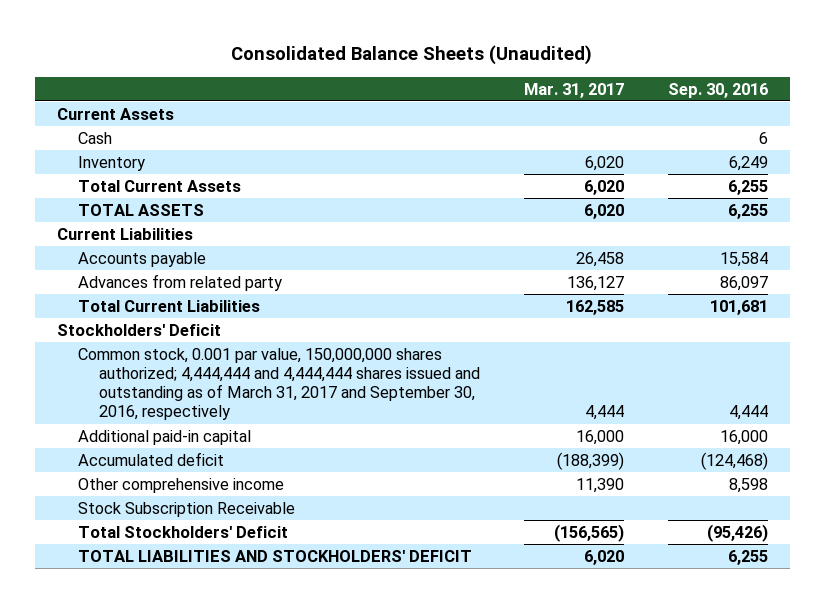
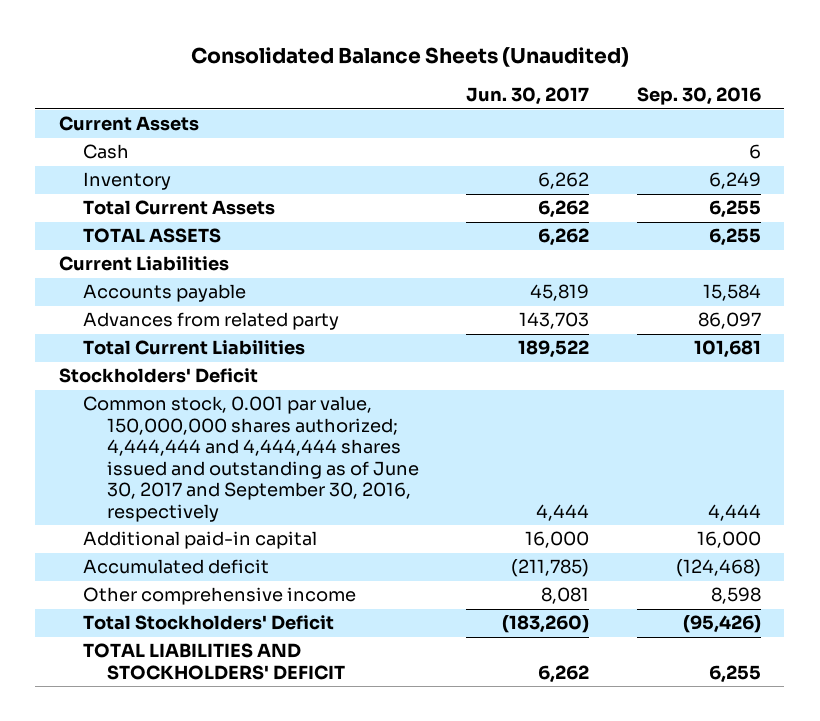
[523,82,624,98] Mar. 31, 2017 -> none
none -> [466,87,590,106] Jun. 30, 2017
[77,347,480,421] Common stock, 0.001 par value, 150,000,000 shares authorized; 4,444,444 and 4,444,444 shares issued and outstanding as of March 31, 2017 and September 30, 2016, respectively -> [82,396,419,522] Common stock, 0.001 par value, 150,000,000 shares authorized; 4,444,444 and 4,444,444 shares issued and outstanding as of June 30, 2017 and September 30, 2016, respectively
[77,501,295,517] Stock Subscription Receivable -> none

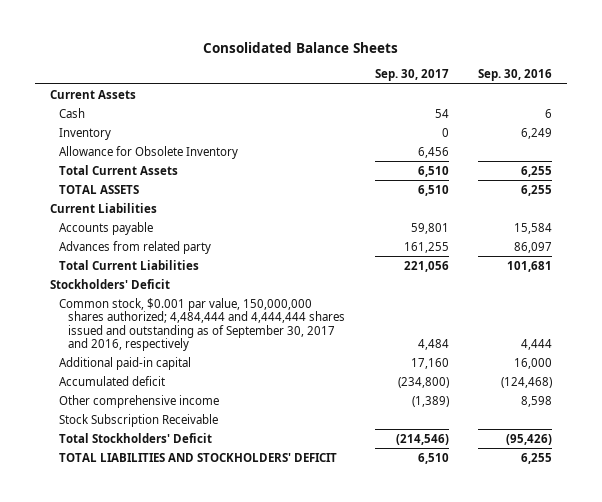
[190,47,629,68] Consolidated Balance Sheets (Unaudited) -> [202,41,398,53] Consolidated Balance Sheets
[466,87,590,106] Jun. 30, 2017 -> none
none -> [374,69,449,82] Sep. 30, 2017
none -> [58,145,238,159] Allowance for Obsolete Inventory
[82,396,419,522] Common stock, 0.001 par value, 150,000,000 shares authorized; 4,444,444 and 4,444,444 shares issued and outstanding as of June 30, 2017 and September 30, 2016, respectively -> [58,297,346,352] Common stock, $0.001 par value, 150,000,000 shares authorized; 4,484,444 and 4,444,444 shares issued and outstanding as of September 30, 2017 and 2016, respectively
none -> [58,413,218,427] Stock Subscription Receivable

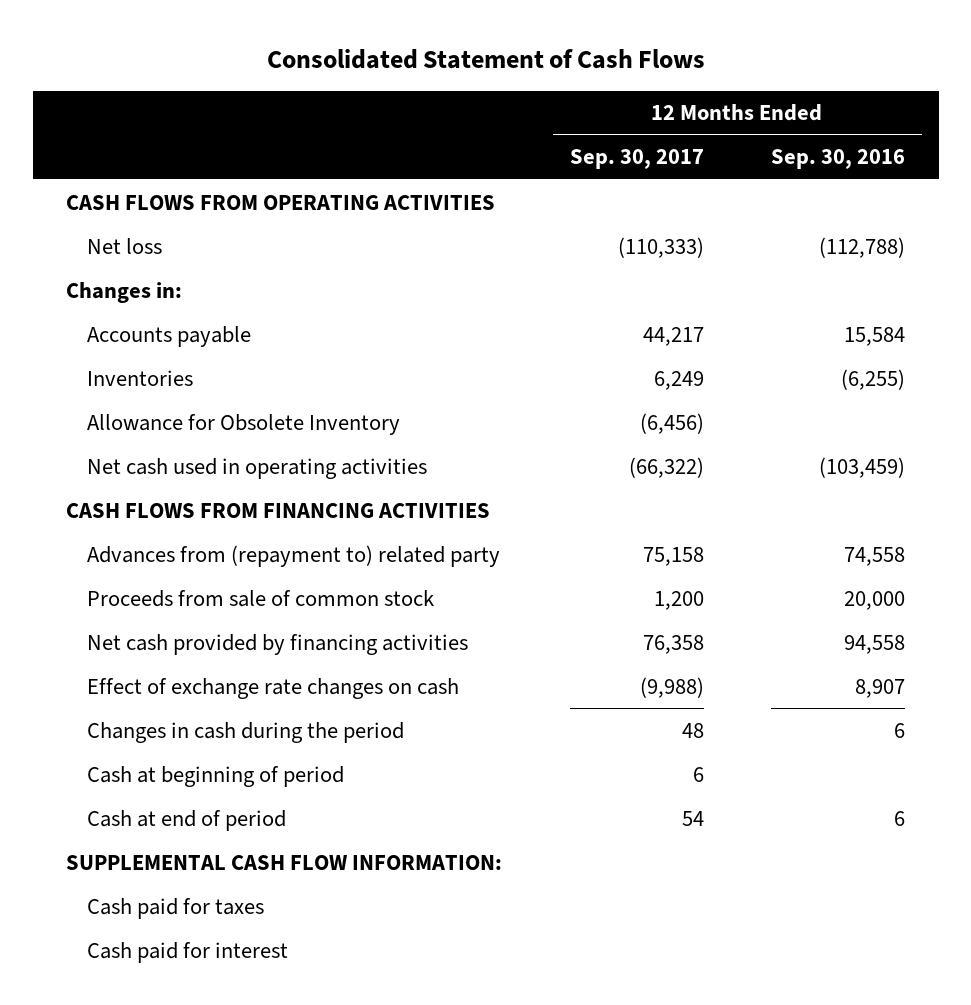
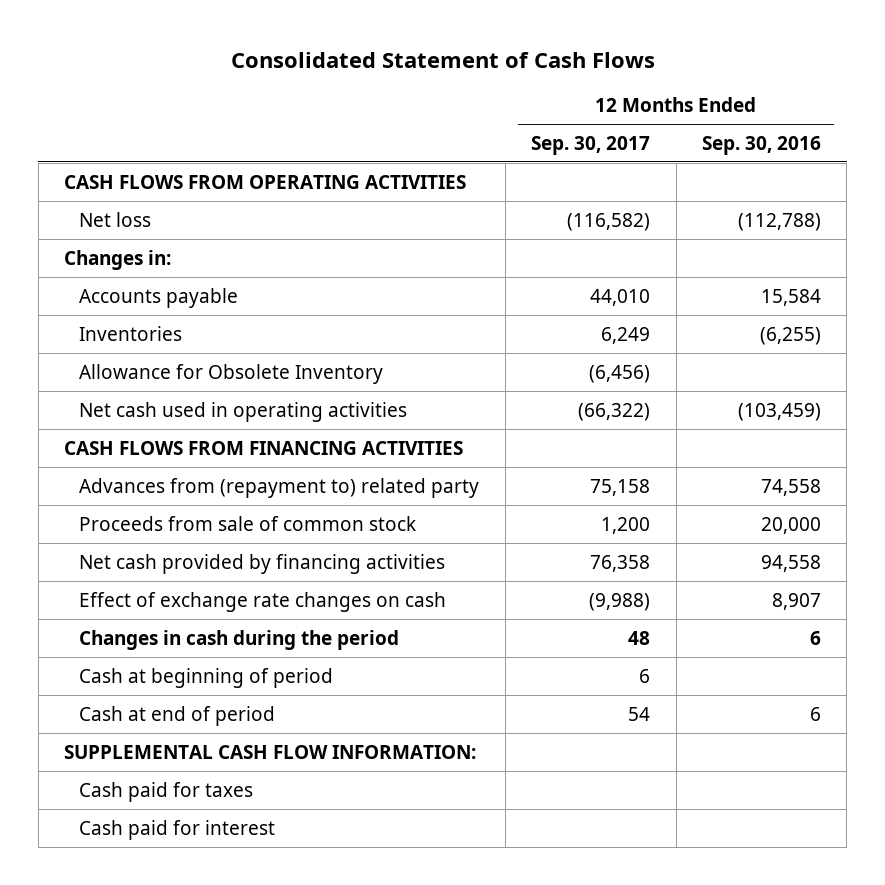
[617,236,704,258] (110,333) -> [567,212,651,231] (116,582)
[642,326,704,346] 44,217 -> [590,288,651,306] 44,010

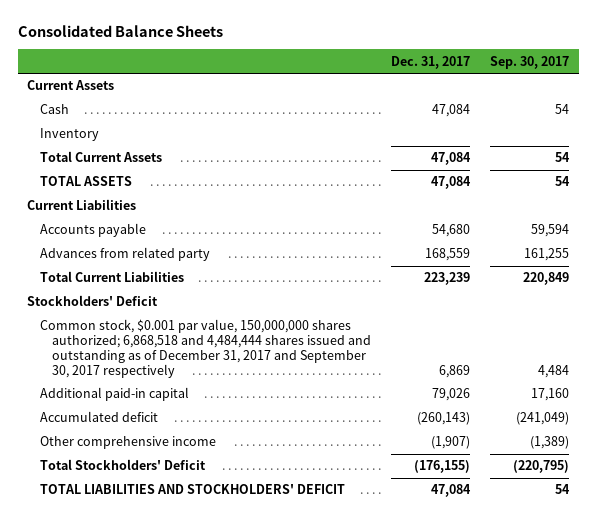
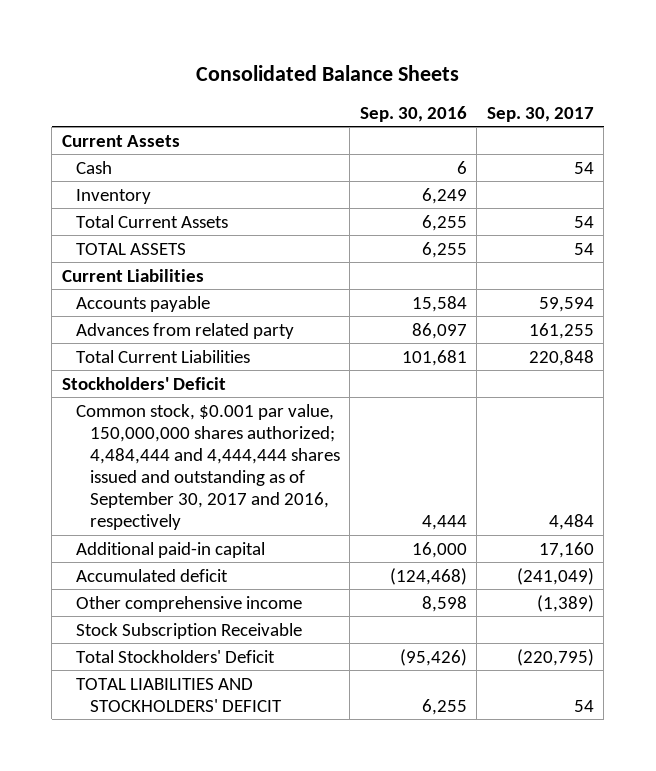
[390,55,470,69] Dec. 31, 2017 -> none
none -> [359,105,467,122] Sep. 30, 2016
[522,272,569,286] 220,849 -> [528,349,594,366] 220,848
[39,319,371,378] Common stock, $0.001 par value, 150,000,000 shares authorized; 6,868,518 and 4,484,444 shares issued and outstanding as of December 31, 2017 and September 30, 2017 respectively -> [75,403,340,531] Common stock, $0.001 par value, 150,000,000 shares authorized; 4,484,444 and 4,444,444 shares issued and outstanding as of September 30, 2017 and 2016, respectively
none -> [75,622,302,639] Stock Subscription Receivable

